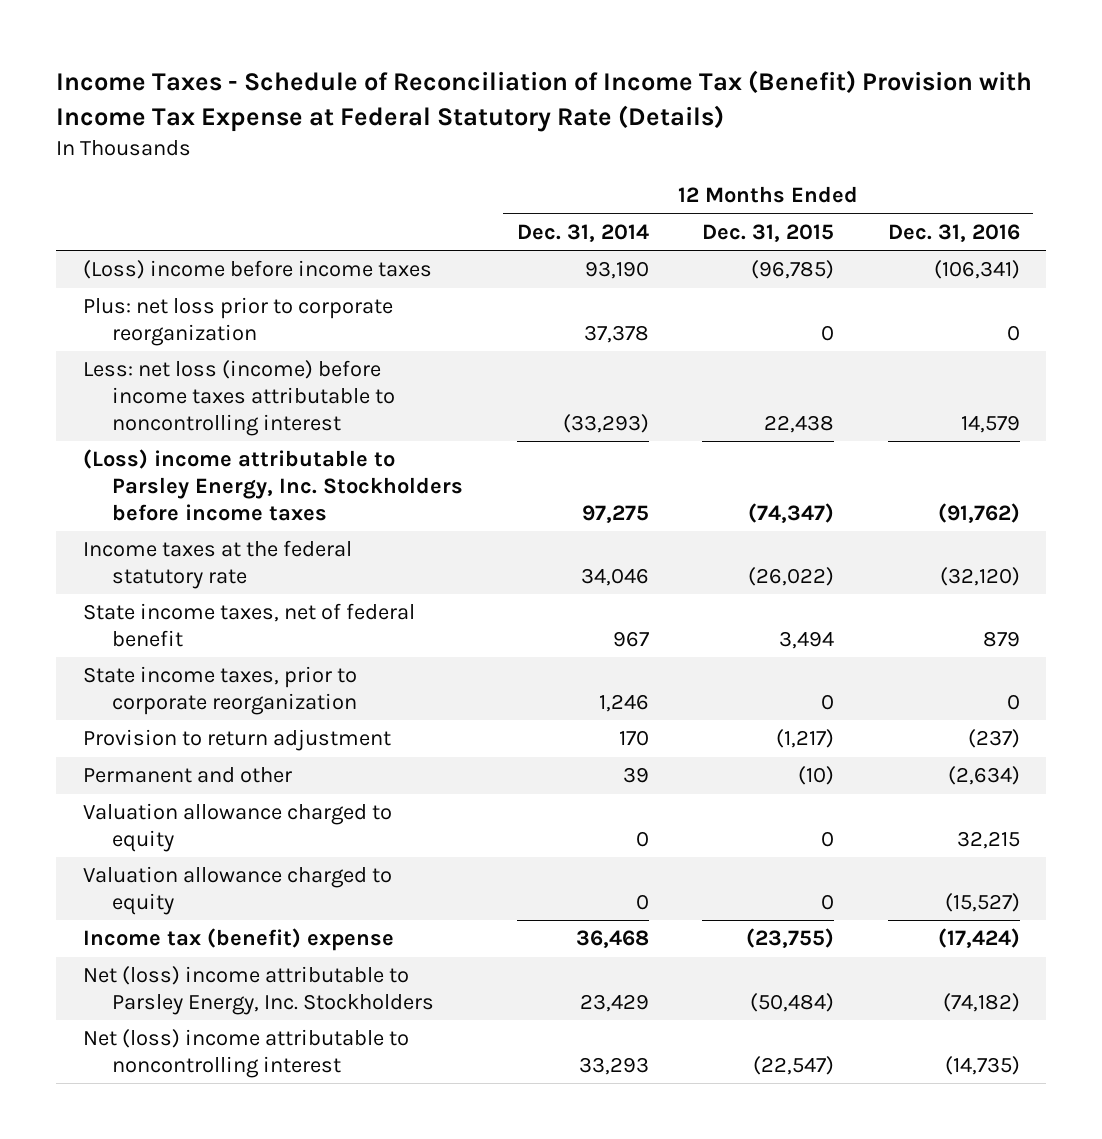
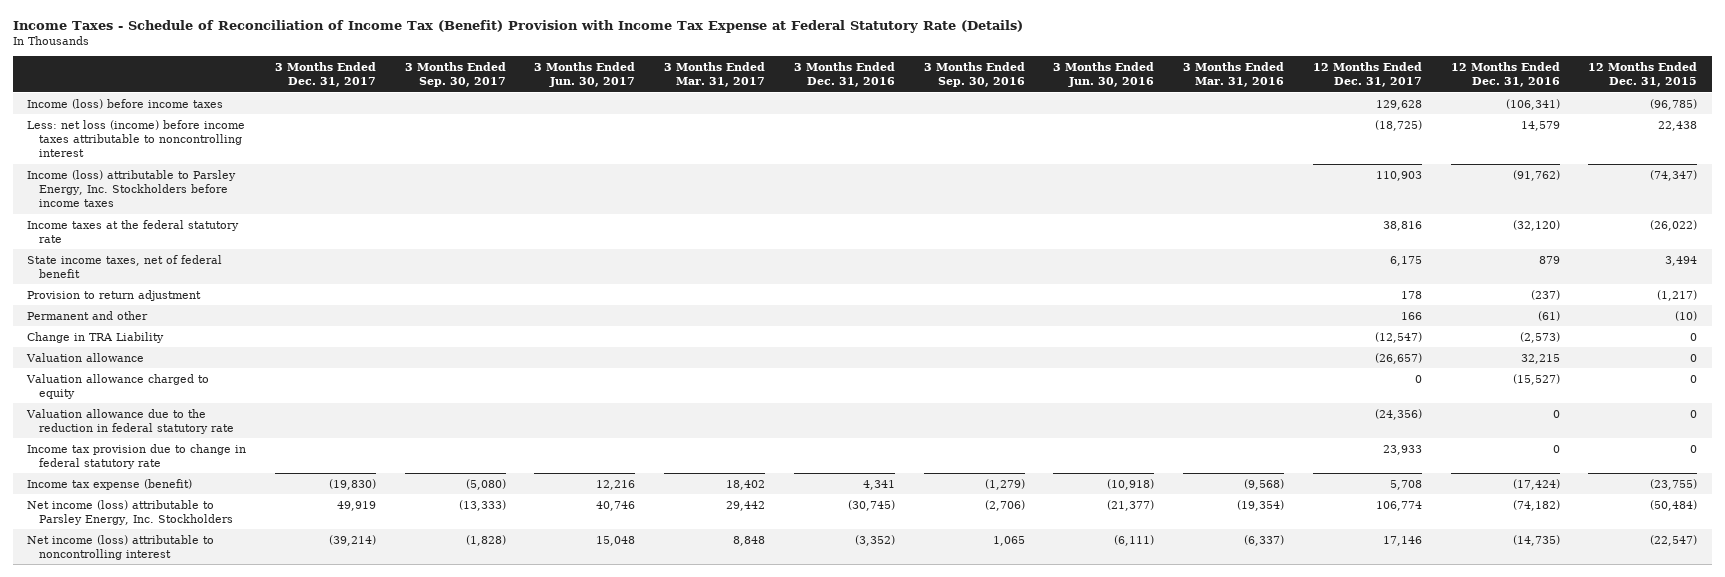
[516,224,649,243] Dec. 31, 2014 -> none
none -> [274,62,376,88] 3 Months Ended Dec. 31, 2017
none -> [404,62,506,88] 3 Months Ended Sep. 30, 2017
none -> [534,62,636,88] 3 Months Ended Jun. 30, 2017
none -> [664,62,766,88] 3 Months Ended Mar. 31, 2017
none -> [793,62,895,88] 3 Months Ended Dec. 31, 2016
none -> [923,62,1025,88] 3 Months Ended Sep. 30, 2016
none -> [1053,62,1155,88] 3 Months Ended Jun. 30, 2016
none -> [1183,62,1285,88] 3 Months Ended Mar. 31, 2016
none -> [1312,62,1422,88] 12 Months Ended Dec. 31, 2017
[82,297,393,346] Plus: net loss prior to corporate reorganization -> none
[82,260,432,280] (Loss) income before income taxes -> [27,98,224,109] Income (loss) before income taxes
[82,449,464,521] (Loss) income attributable to Parsley Energy, Inc. Stockholders before income taxes -> [27,169,237,207] Income (loss) attributable to Parsley Energy, Inc. Stockholders before income taxes
[82,666,358,715] State income taxes, prior to corporate reorganization -> none
[947,766,1020,786] (2,634) -> [1537,310,1560,321] (61)
none -> [27,331,165,343] Change in TRA Liability
[82,803,392,852] Valuation allowance charged to equity -> [26,352,145,362] Valuation allowance
none -> [26,408,235,434] Valuation allowance due to the reduction in federal statutory rate
none -> [27,443,247,469] Income tax provision due to change in federal statutory rate
[82,928,394,952] Income tax (benefit) expense -> [27,478,193,490] Income tax expense (benefit)
[82,966,435,1015] Net (loss) income attributable to Parsley Energy, Inc. Stockholders -> [27,499,234,525] Net income (loss) attributable to Parsley Energy, Inc. Stockholders
[82,1029,409,1078] Net (loss) income attributable to noncontrolling interest -> [27,534,215,560] Net income (loss) attributable to noncontrolling interest

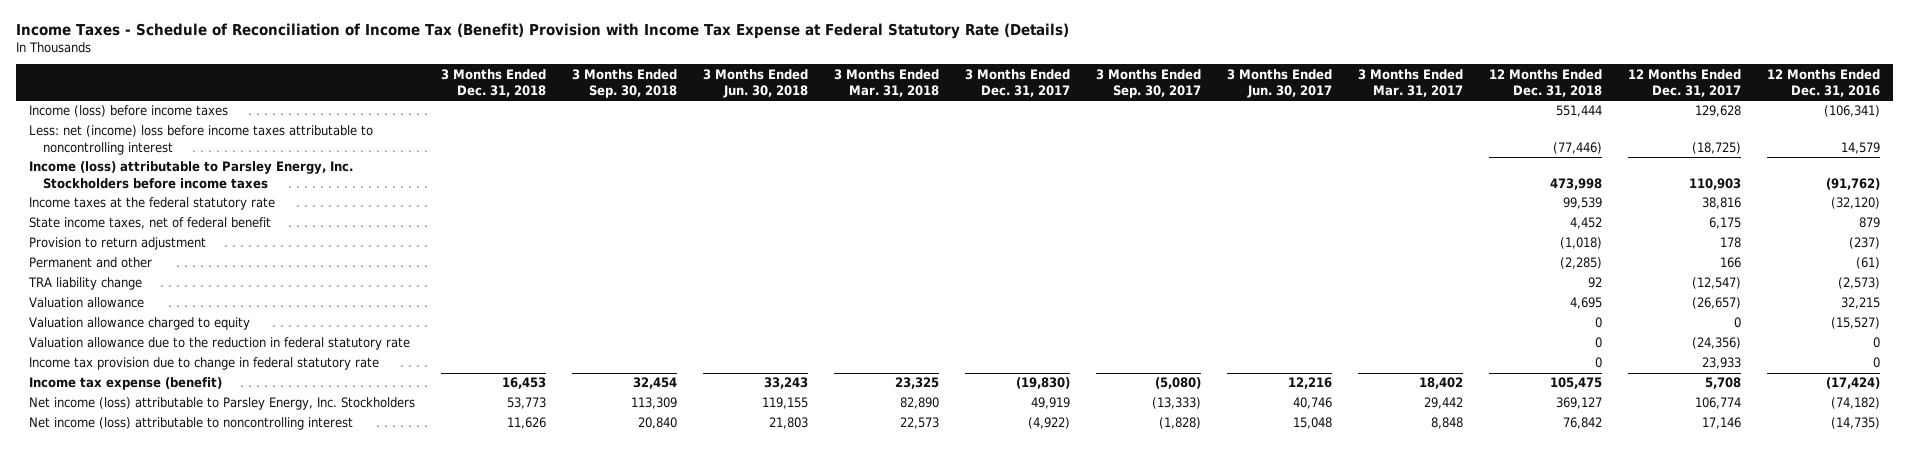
[793,62,895,88] 3 Months Ended Dec. 31, 2016 -> none
[923,62,1025,88] 3 Months Ended Sep. 30, 2016 -> none
[1053,62,1155,88] 3 Months Ended Jun. 30, 2016 -> none
[1183,62,1285,88] 3 Months Ended Mar. 31, 2016 -> none
[1588,62,1698,88] 12 Months Ended Dec. 31, 2015 -> none
none -> [440,68,546,97] 3 Months Ended Dec. 31, 2018
none -> [571,68,677,98] 3 Months Ended Sep. 30, 2018
none -> [702,68,808,98] 3 Months Ended Jun. 30, 2018
none -> [833,68,939,97] 3 Months Ended Mar. 31, 2018
none -> [1489,68,1603,97] 12 Months Ended Dec. 31, 2018
[27,119,246,157] Less: net loss (income) before income taxes attributable to noncontrolling interest -> [28,125,373,155] Less: net (income) loss before income taxes attributable to noncontrolling interest
[27,331,165,343] Change in TRA Liability -> [27,277,142,291] TRA liability change
[328,534,376,546] (39,214) -> [1028,417,1071,430] (4,922)

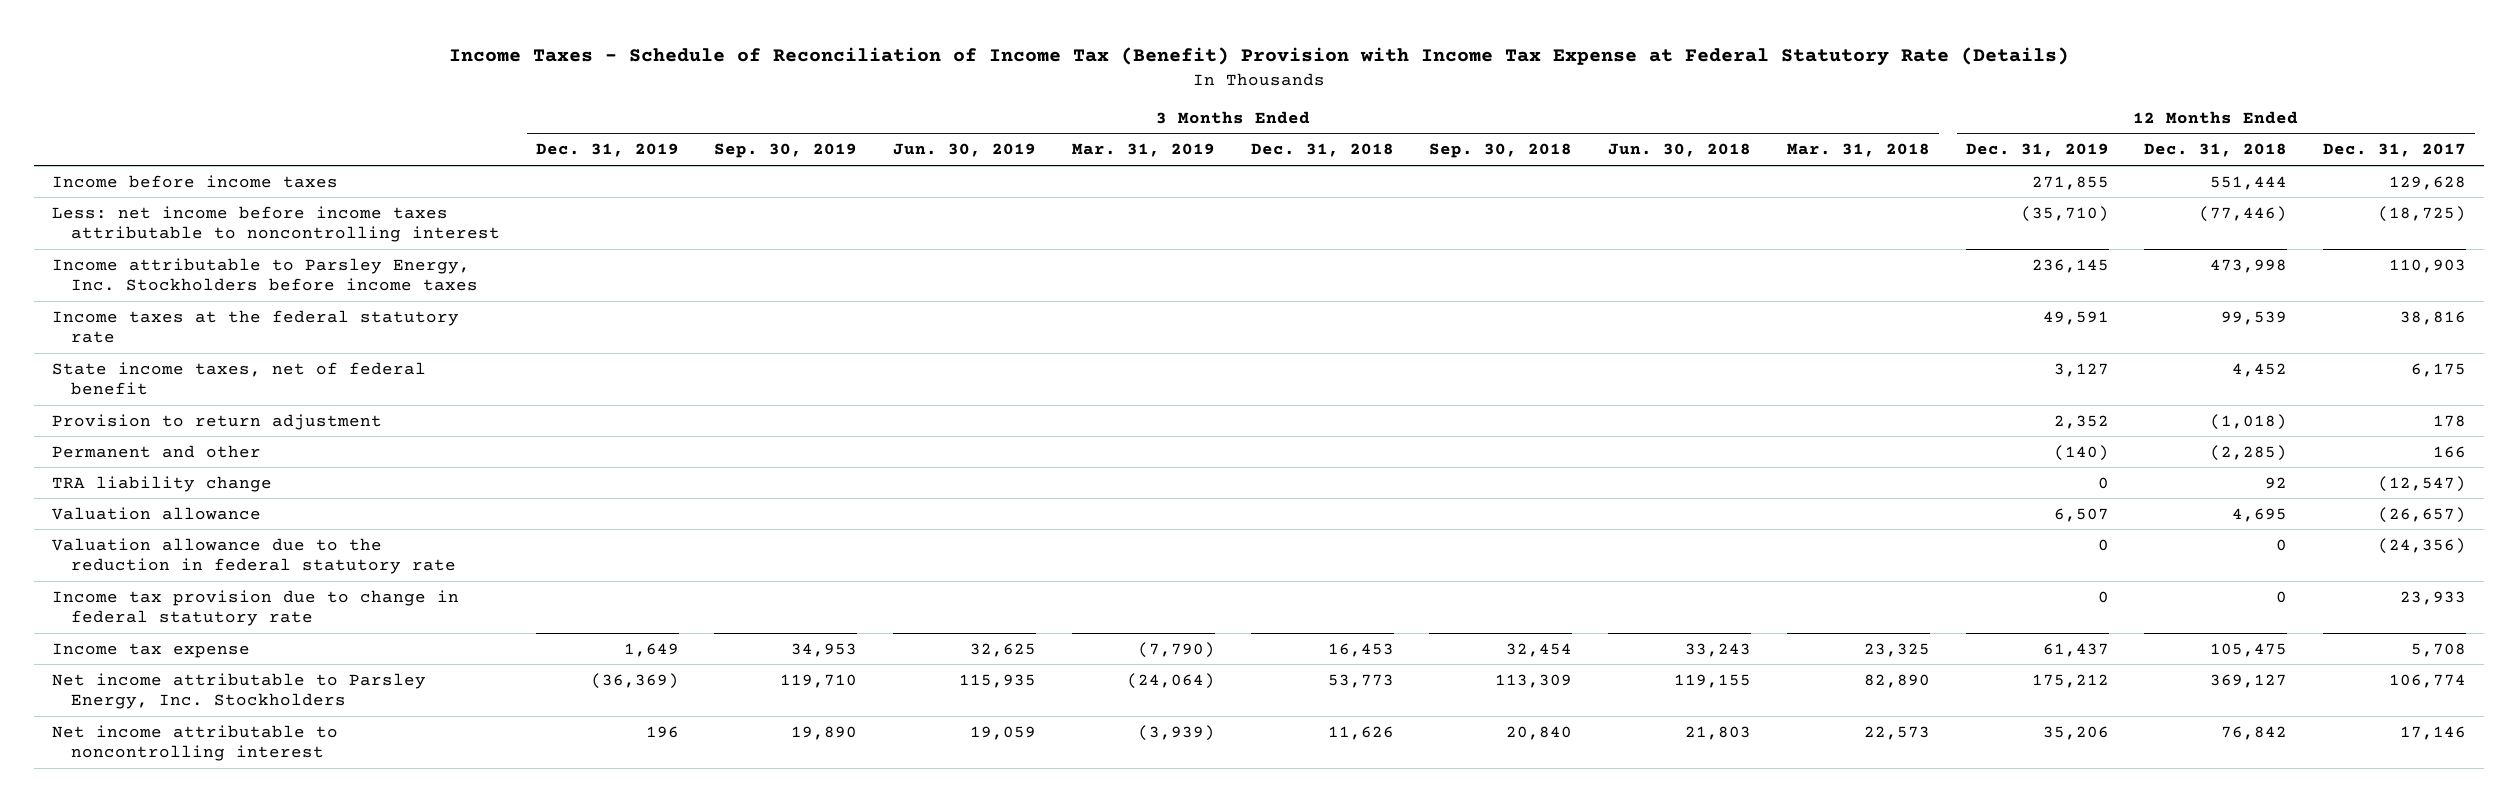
[965,68,1071,97] 3 Months Ended Dec. 31, 2017 -> none
[1096,68,1202,98] 3 Months Ended Sep. 30, 2017 -> none
[1227,68,1333,98] 3 Months Ended Jun. 30, 2017 -> none
[1358,68,1464,97] 3 Months Ended Mar. 31, 2017 -> none
[1767,68,1881,97] 12 Months Ended Dec. 31, 2016 -> none
none -> [535,143,679,158] Dec. 31, 2019
none -> [714,143,858,159] Sep. 30, 2019
none -> [893,143,1037,158] Jun. 30, 2019
none -> [1071,143,1215,158] Mar. 31, 2019
none -> [1965,143,2109,158] Dec. 31, 2019
[28,105,228,118] Income (loss) before income taxes -> [52,174,339,188] Income before income taxes
[28,125,373,155] Less: net (income) loss before income taxes attributable to noncontrolling interest -> [52,205,500,243] Less: net income before income taxes attributable to noncontrolling interest
[28,161,353,189] Income (loss) attributable to Parsley Energy, Inc. Stockholders before income taxes -> [52,257,478,292] Income attributable to Parsley Energy, Inc. Stockholders before income taxes
[28,317,250,331] Valuation allowance charged to equity -> none
[28,377,222,391] Income tax expense (benefit) -> [52,642,251,658] Income tax expense
[28,397,415,411] Net income (loss) attributable to Parsley Energy, Inc. Stockholders -> [52,672,427,710] Net income attributable to Parsley Energy, Inc. Stockholders
[28,417,353,431] Net income (loss) attributable to noncontrolling interest -> [52,724,339,762] Net income attributable to noncontrolling interest

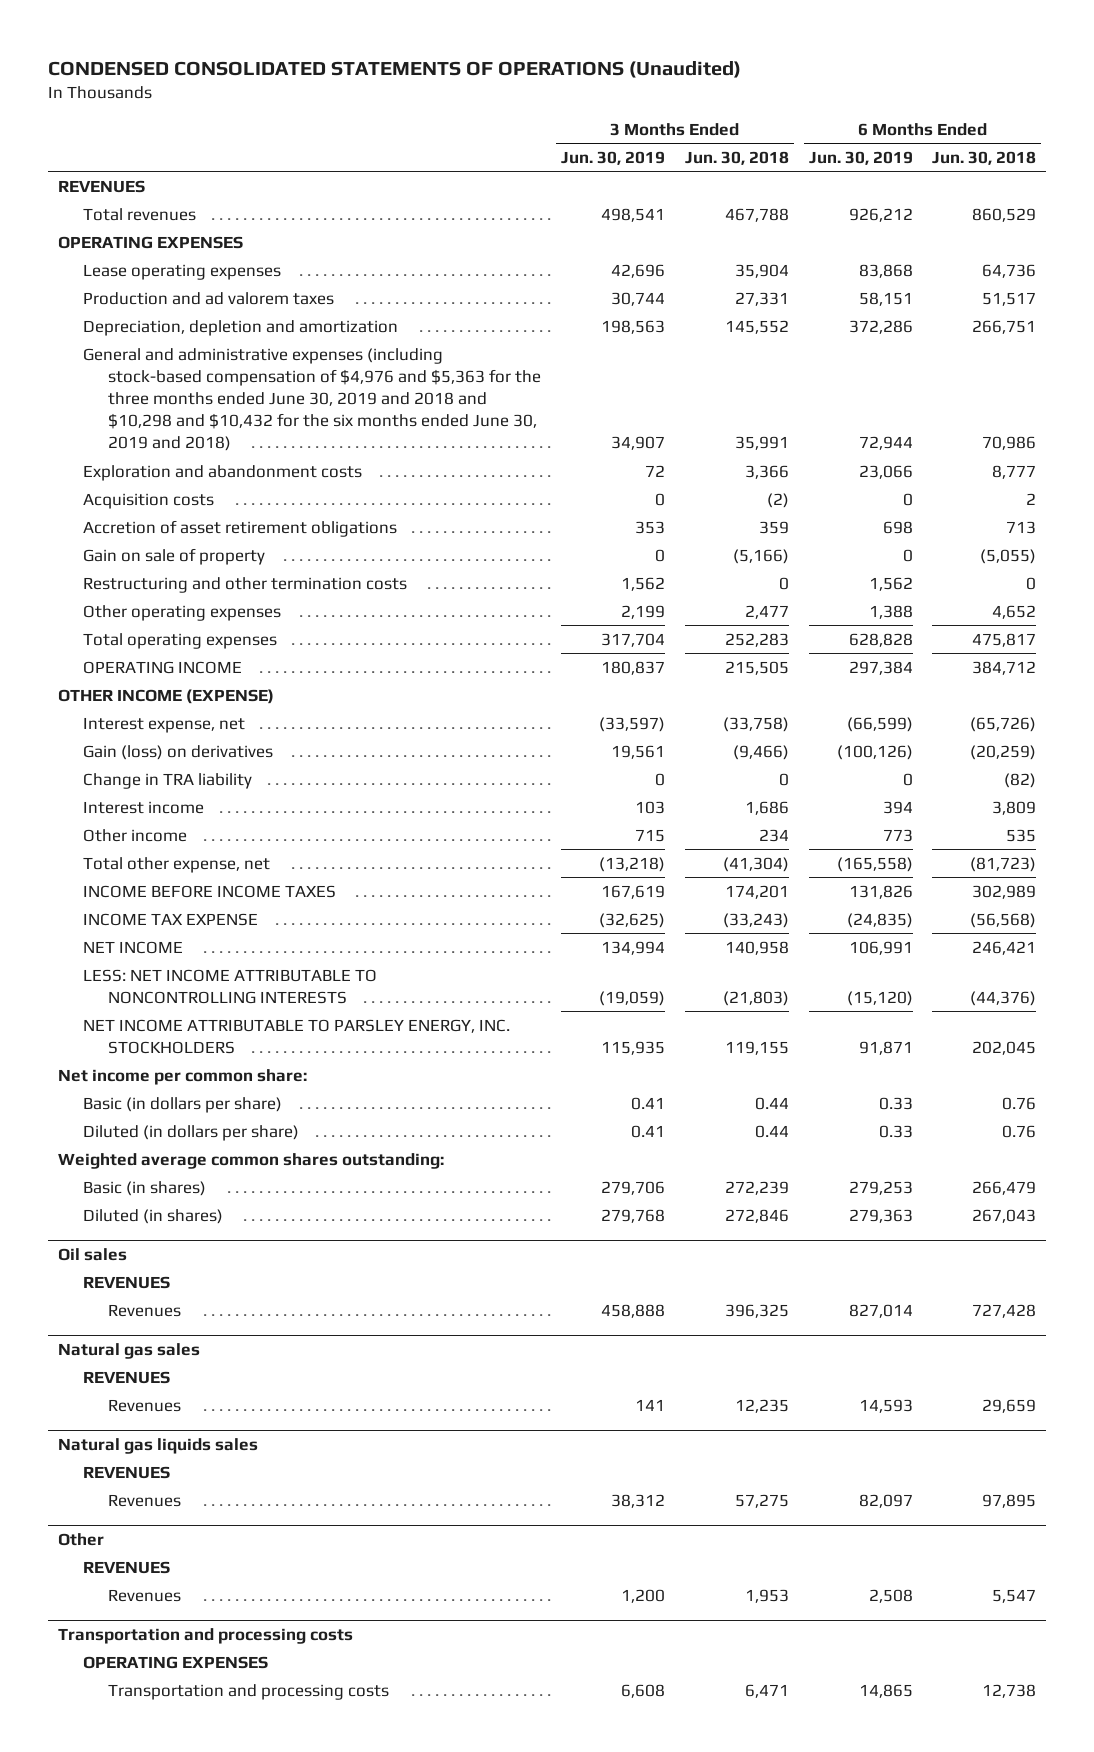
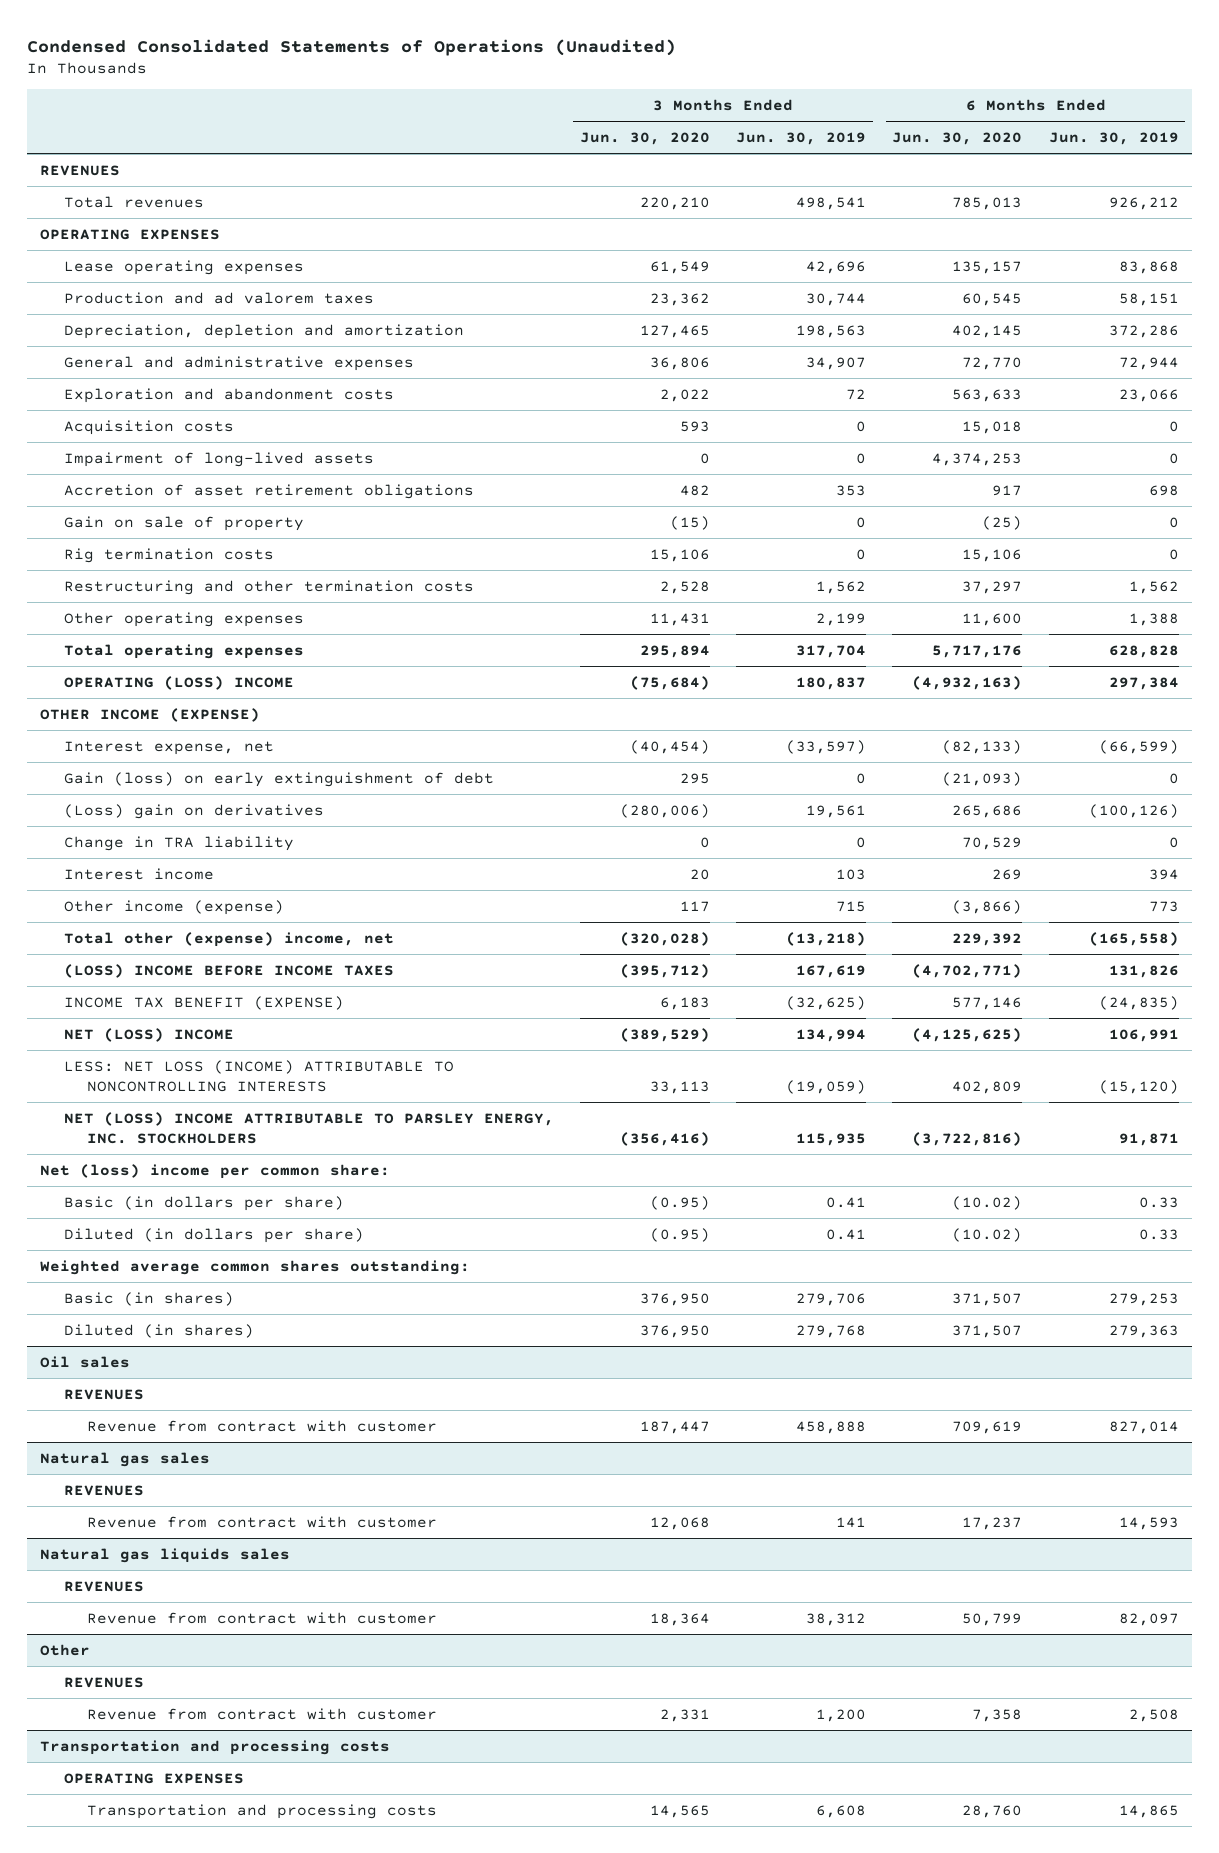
[48,60,742,78] CONDENSED CONSOLIDATED STATEMENTS OF OPERATIONS (Unaudited) -> [27,38,677,56] Condensed Consolidated Statements of Operations (Unaudited)
[684,150,789,165] Jun. 30, 2018 -> none
[932,150,1037,165] Jun. 30, 2018 -> none
none -> [579,132,710,146] Jun. 30, 2020
none -> [892,132,1023,146] Jun. 30, 2020
[83,347,542,452] General and administrative expenses (including stock-based compensation of $4,976 and $5,363 for the three months ended June 30, 2019 and 2018 and $10,298 and $10,432 for the six months ended June 30, 2019 and 2018) -> [63,355,414,371] General and administrative expenses
none -> [63,451,374,467] Impairment of long-lived assets
none -> [63,547,274,563] Rig termination costs
[83,660,243,674] OPERATING INCOME -> [63,675,294,690] OPERATING (LOSS) INCOME
none -> [63,771,494,787] Gain (loss) on early extinguishment of debt
[83,744,274,760] Gain (loss) on derivatives -> [63,803,324,819] (Loss) gain on derivatives
[83,828,188,842] Other income -> [63,899,284,915] Other income (expense)
[83,856,271,873] Total other expense, net -> [63,931,394,947] Total other (expense) income, net
[83,884,337,898] INCOME BEFORE INCOME TAXES -> [63,963,394,978] (LOSS) INCOME BEFORE INCOME TAXES
[83,912,259,926] INCOME TAX EXPENSE -> [63,995,344,1010] INCOME TAX BENEFIT (EXPENSE)
[83,940,184,954] NET INCOME -> [63,1027,234,1042] NET (LOSS) INCOME
[83,968,378,1004] LESS: NET INCOME ATTRIBUTABLE TO NONCONTROLLING INTERESTS -> [63,1059,454,1092] LESS: NET LOSS (INCOME) ATTRIBUTABLE TO NONCONTROLLING INTERESTS
[83,1018,511,1054] NET INCOME ATTRIBUTABLE TO PARSLEY ENERGY, INC. STOCKHOLDERS -> [63,1111,554,1144] NET (LOSS) INCOME ATTRIBUTABLE TO PARSLEY ENERGY, INC. STOCKHOLDERS
[58,1068,308,1085] Net income per common share: -> [40,1163,391,1179] Net (loss) income per common share:
[108,1303,182,1317] Revenues -> [86,1419,437,1432] Revenue from contract with customer
[108,1398,182,1412] Revenues -> [86,1515,437,1528] Revenue from contract with customer
[108,1493,182,1507] Revenues -> [86,1611,437,1624] Revenue from contract with customer
[108,1588,182,1602] Revenues -> [86,1707,437,1720] Revenue from contract with customer

